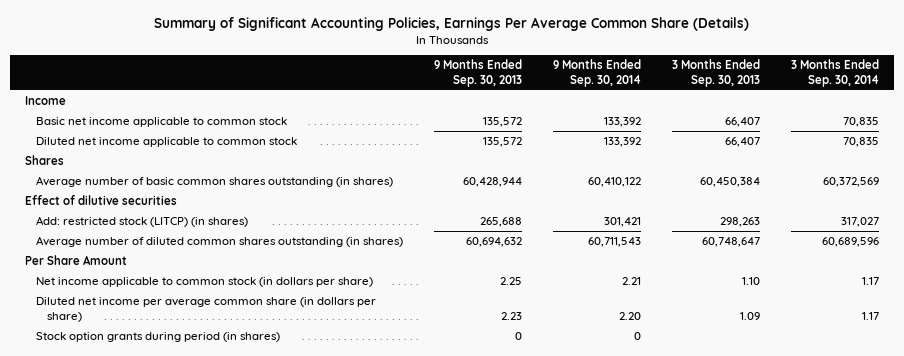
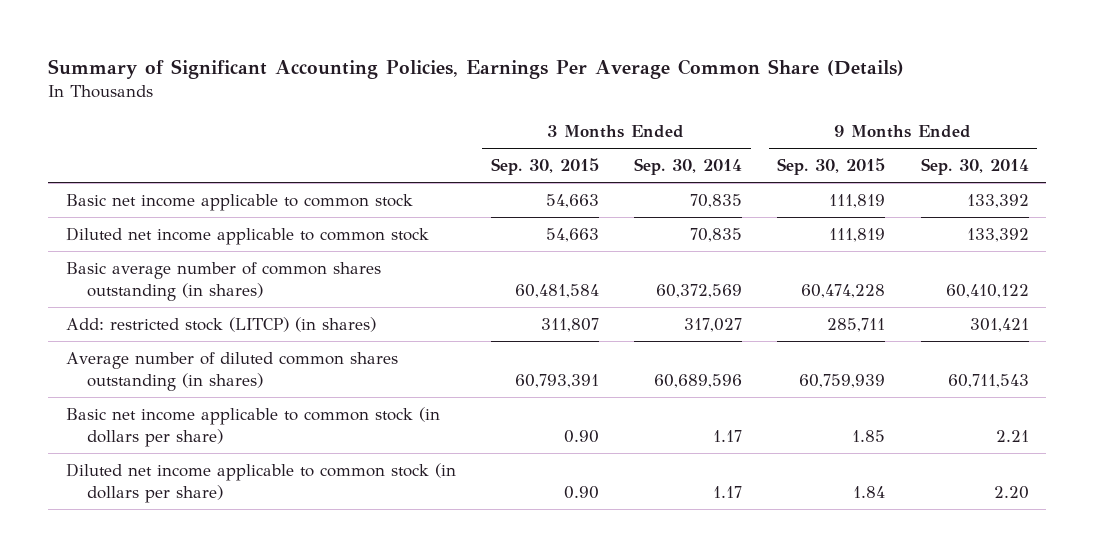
[433,59,522,88] 9 Months Ended Sep. 30, 2013 -> none
[671,59,760,88] 3 Months Ended Sep. 30, 2013 -> none
none -> [490,158,599,176] Sep. 30, 2015
none -> [777,158,886,176] Sep. 30, 2015
[25,95,67,105] Income -> none
[25,154,65,165] Shares -> none
[25,194,178,205] Effect of dilutive securities -> none
[36,175,394,187] Average number of basic common shares outstanding (in shares) -> [65,261,381,301] Basic average number of common shares outstanding (in shares)
[25,254,128,265] Per Share Amount -> none
[36,331,281,342] Stock option grants during period (in shares) -> none
[36,276,374,287] Net income applicable to common stock (in dollars per share) -> [65,406,440,447] Basic net income applicable to common stock (in dollars per share)
[36,296,377,322] Diluted net income per average common share (in dollars per share) -> [65,462,456,503] Diluted net income applicable to common stock (in dollars per share)

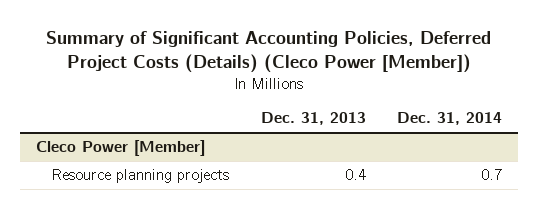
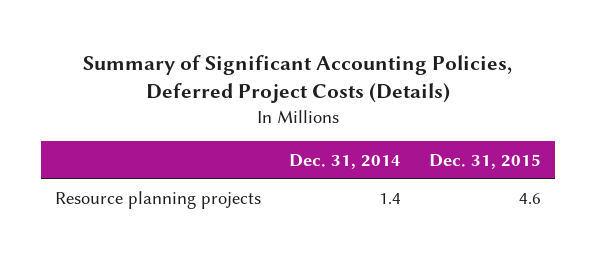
[46,31,492,74] Summary of Significant Accounting Policies, Deferred Project Costs (Details) (Cleco Power [Member]) -> [83,54,513,104] Summary of Significant Accounting Policies, Deferred Project Costs (Details)
[260,112,366,126] Dec. 31, 2013 -> none
none -> [428,153,541,169] Dec. 31, 2015
[36,140,206,157] Cleco Power [Member] -> none
[481,169,503,181] 0.7 -> [379,192,402,204] 1.4

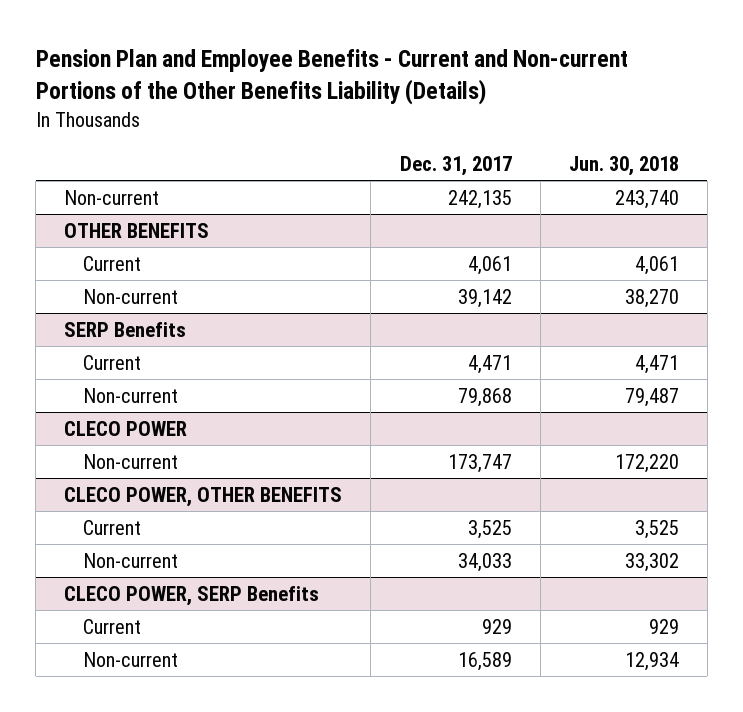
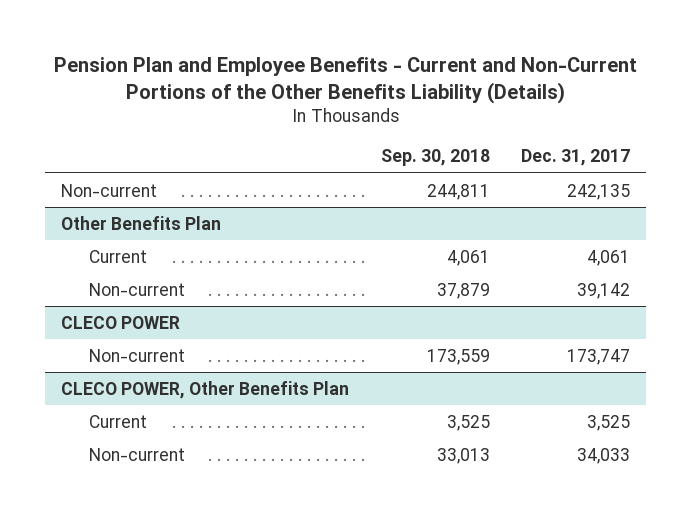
[35,49,628,106] Pension Plan and Employee Benefits - Current and Non-current Portions of the Other Benefits Liability (Details) -> [53,57,637,105] Pension Plan and Employee Benefits - Current and Non-Current Portions of the Other Benefits Liability (Details)
[568,156,679,177] Jun. 30, 2018 -> none
none -> [380,149,490,167] Sep. 30, 2018
[64,222,210,238] OTHER BENEFITS -> [61,215,222,230] Other Benefits Plan
[64,321,187,337] SERP Benefits -> none
[83,354,142,370] Current -> none
[83,387,179,403] Non-current -> none
[64,486,343,507] CLECO POWER, OTHER BENEFITS -> [61,380,350,399] CLECO POWER, Other Benefits Plan
[64,585,320,606] CLECO POWER, SERP Benefits -> none
[83,618,142,634] Current -> none
[83,651,179,667] Non-current -> none

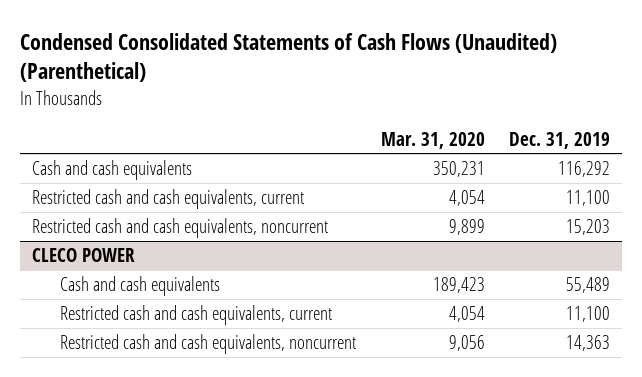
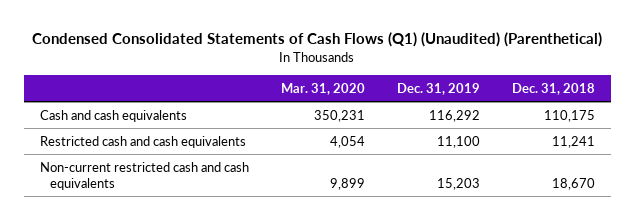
[20,32,558,83] Condensed Consolidated Statements of Cash Flows (Unaudited) (Parenthetical) -> [32,32,603,48] Condensed Consolidated Statements of Cash Flows (Q1) (Unaudited) (Parenthetical)
none -> [512,82,596,95] Dec. 31, 2018
[32,248,136,263] CLECO POWER -> none
[60,276,221,297] Cash and cash equivalents -> none
[60,305,333,326] Restricted cash and cash equivalents, current -> none
[60,334,357,355] Restricted cash and cash equivalents, noncurrent -> none
[32,189,305,210] Restricted cash and cash equivalents, current -> [39,135,246,148] Restricted cash and cash equivalents
[32,218,329,239] Restricted cash and cash equivalents, noncurrent -> [39,161,249,191] Non-current restricted cash and cash equivalents

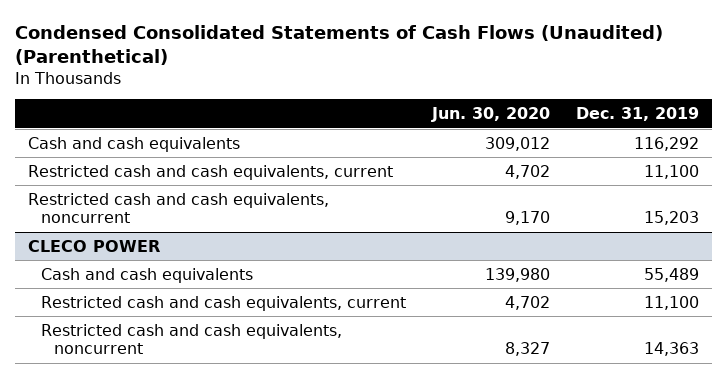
[32,32,603,48] Condensed Consolidated Statements of Cash Flows (Q1) (Unaudited) (Parenthetical) -> [14,24,663,65] Condensed Consolidated Statements of Cash Flows (Unaudited) (Parenthetical)
[280,82,365,95] Mar. 31, 2020 -> none
[512,82,596,95] Dec. 31, 2018 -> none
none -> [431,107,551,123] Jun. 30, 2020
[39,135,246,148] Restricted cash and cash equivalents -> [27,164,393,180] Restricted cash and cash equivalents, current
[39,161,249,191] Non-current restricted cash and cash equivalents -> [27,192,329,224] Restricted cash and cash equivalents, noncurrent
none -> [27,239,160,252] CLECO POWER
none -> [40,267,253,283] Cash and cash equivalents
none -> [40,295,406,311] Restricted cash and cash equivalents, current
none -> [40,323,342,355] Restricted cash and cash equivalents, noncurrent

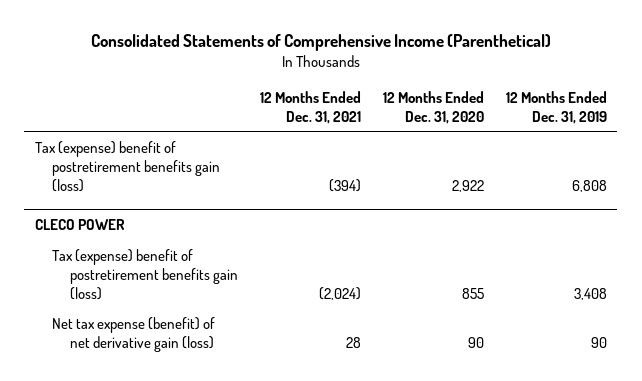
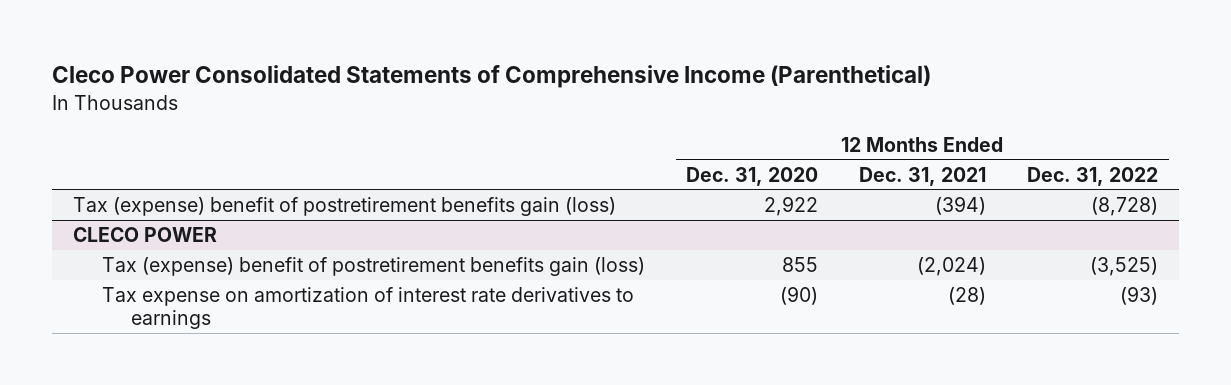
[90,34,551,52] Consolidated Statements of Comprehensive Income (Parenthetical) -> [52,65,932,89] Cleco Power Consolidated Statements of Comprehensive Income (Parenthetical)
[505,90,607,124] 12 Months Ended Dec. 31, 2019 -> none
none -> [1027,166,1159,186] Dec. 31, 2022
[52,316,216,352] Net tax expense (benefit) of net derivative gain (loss) -> [102,287,635,330] Tax expense on amortization of interest rate derivatives to earnings
[345,336,361,348] 28 -> [948,287,987,306] (28)
[467,336,484,348] 90 -> [780,286,819,306] (90)

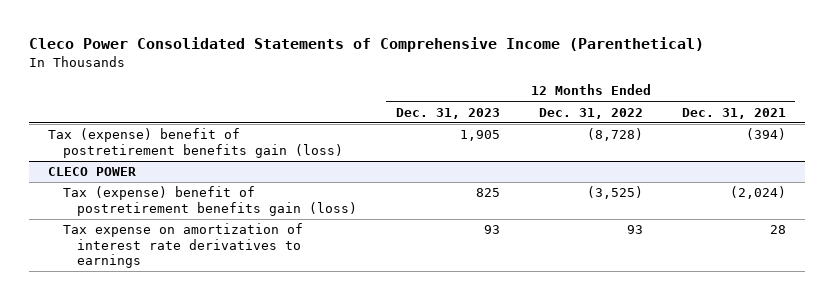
[686,166,819,186] Dec. 31, 2020 -> none
none -> [396,107,501,119] Dec. 31, 2023
[948,287,987,306] (28) -> [769,225,786,235] 28
[1120,286,1159,306] (93) -> [626,225,643,235] 93

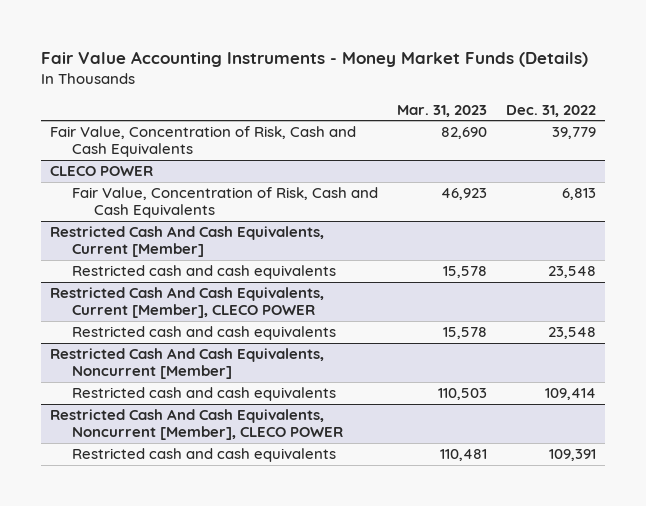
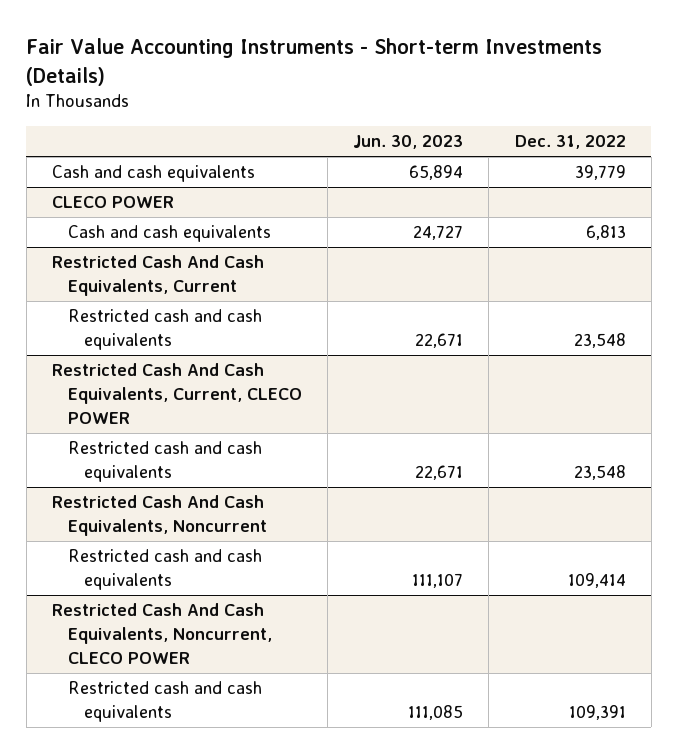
[40,50,588,67] Fair Value Accounting Instruments - Money Market Funds (Details) -> [26,38,603,86] Fair Value Accounting Instruments - Short-term Investments (Details)
[396,104,487,117] Mar. 31, 2023 -> none
none -> [353,135,464,150] Jun. 30, 2023
[50,126,357,158] Fair Value, Concentration of Risk, Cash and Cash Equivalents -> [51,165,255,183] Cash and cash equivalents
[72,187,379,219] Fair Value, Concentration of Risk, Cash and Cash Equivalents -> [67,225,271,243] Cash and cash equivalents
[50,226,325,258] Restricted Cash And Cash Equivalents, Current [Member] -> [51,255,264,297] Restricted Cash And Cash Equivalents, Current
[50,287,325,319] Restricted Cash And Cash Equivalents, Current [Member], CLECO POWER -> [51,363,302,424] Restricted Cash And Cash Equivalents, Current, CLECO POWER
[50,348,325,380] Restricted Cash And Cash Equivalents, Noncurrent [Member] -> [51,495,267,537] Restricted Cash And Cash Equivalents, Noncurrent
[50,409,344,441] Restricted Cash And Cash Equivalents, Noncurrent [Member], CLECO POWER -> [51,603,272,664] Restricted Cash And Cash Equivalents, Noncurrent, CLECO POWER

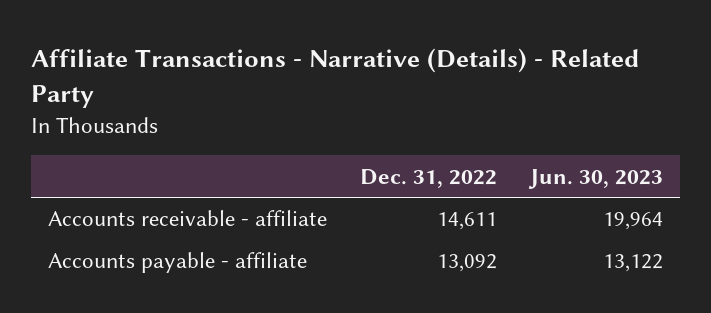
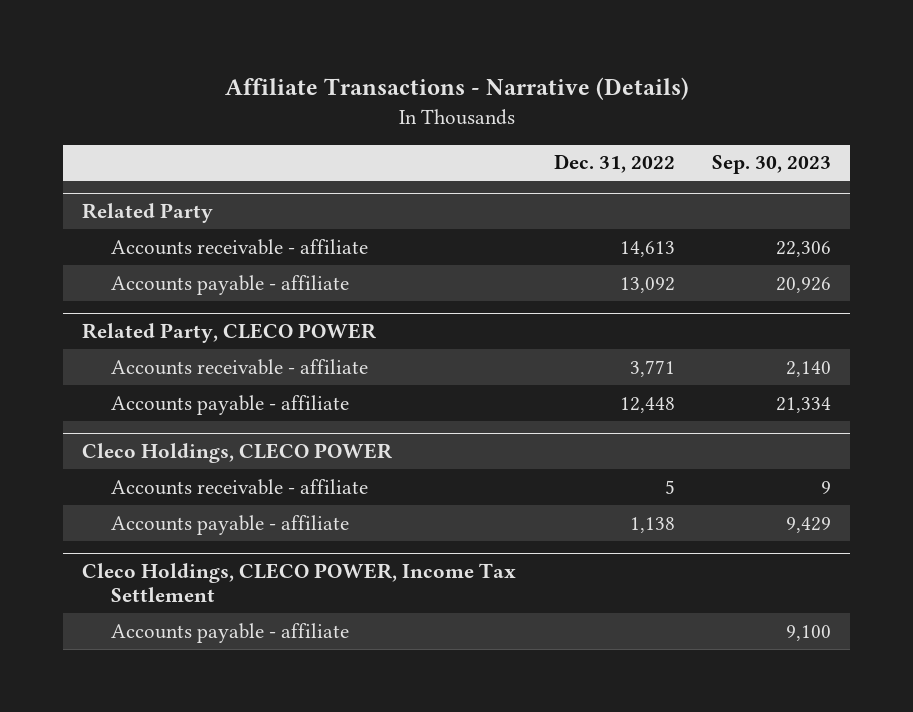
[31,47,640,108] Affiliate Transactions - Narrative (Details) - Related Party -> [224,77,689,101] Affiliate Transactions - Narrative (Details)
[528,168,664,189] Jun. 30, 2023 -> none
none -> [712,155,832,175] Sep. 30, 2023
none -> [81,202,213,223] Related Party
[437,212,498,231] 14,611 -> [619,240,675,257] 14,613
none -> [81,322,376,343] Related Party, CLECO POWER
none -> [110,358,368,375] Accounts receivable - affiliate
none -> [110,394,349,415] Accounts payable - affiliate
none -> [81,442,392,463] Cleco Holdings, CLECO POWER
none -> [110,478,368,495] Accounts receivable - affiliate
none -> [110,514,349,535] Accounts payable - affiliate
none -> [81,562,516,602] Cleco Holdings, CLECO POWER, Income Tax Settlement
none -> [110,622,349,643] Accounts payable - affiliate

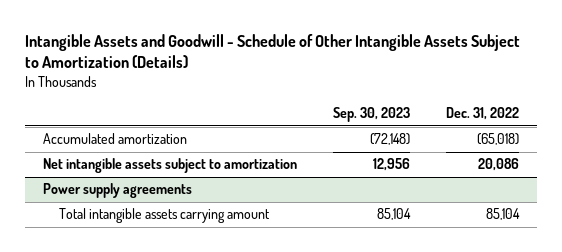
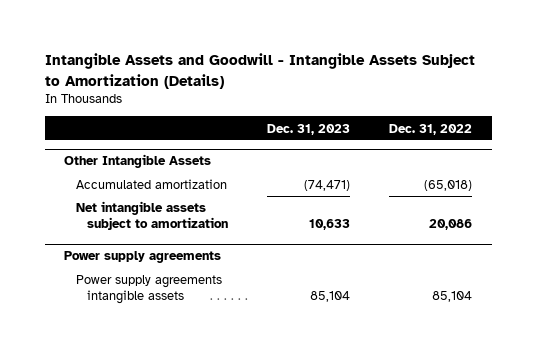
[25,33,521,69] Intangible Assets and Goodwill - Schedule of Other Intangible Assets Subject to Amortization (Details) -> [44,53,475,89] Intangible Assets and Goodwill - Intangible Assets Subject to Amortization (Details)
[332,107,410,123] Sep. 30, 2023 -> none
none -> [267,123,351,135] Dec. 31, 2023
none -> [64,154,212,169] Other Intangible Assets
[58,208,270,224] Total intangible assets carrying amount -> [75,275,222,305] Power supply agreements intangible assets

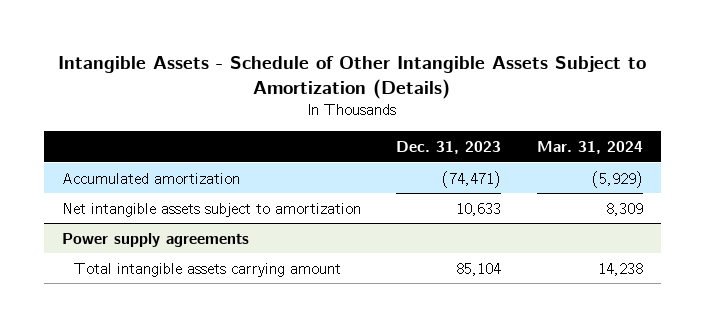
[44,53,475,89] Intangible Assets and Goodwill - Intangible Assets Subject to Amortization (Details) -> [58,55,647,99] Intangible Assets - Schedule of Other Intangible Assets Subject to Amortization (Details)
[389,123,473,135] Dec. 31, 2022 -> none
none -> [536,141,643,155] Mar. 31, 2024
[64,154,212,169] Other Intangible Assets -> none
[75,275,222,305] Power supply agreements intangible assets -> [73,262,341,277] Total intangible assets carrying amount

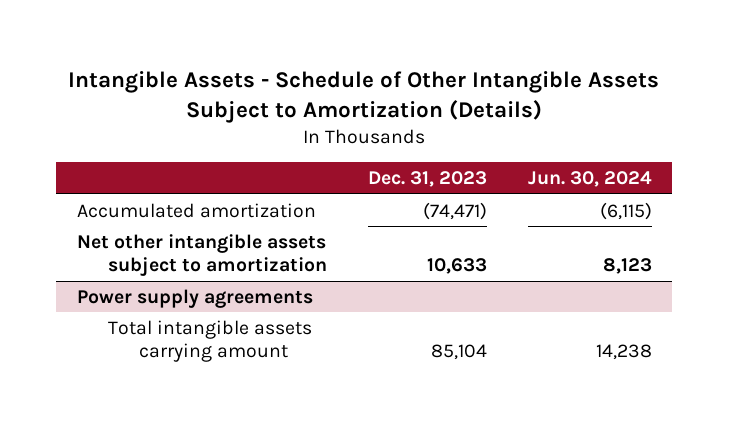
[536,141,643,155] Mar. 31, 2024 -> none
none -> [527,171,652,188] Jun. 30, 2024
[61,202,361,217] Net intangible assets subject to amortization -> [76,233,327,277] Net other intangible assets subject to amortization

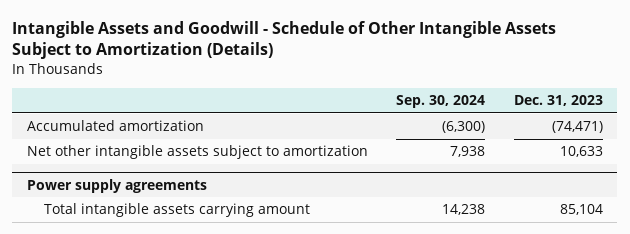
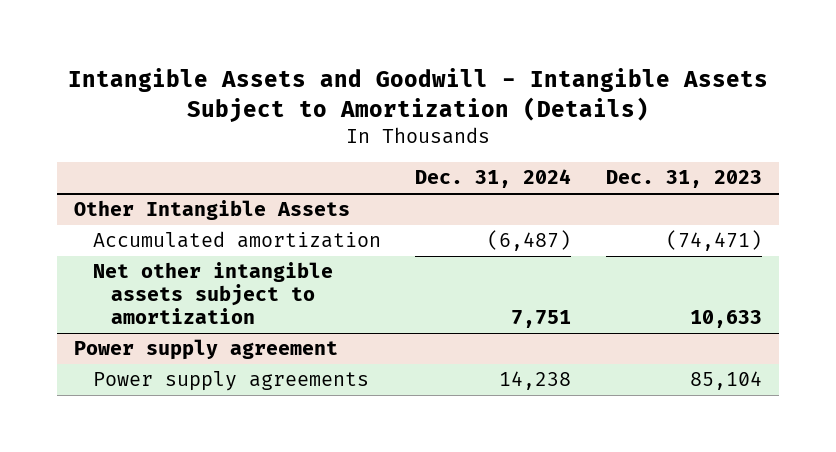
[12,20,557,60] Intangible Assets and Goodwill - Schedule of Other Intangible Assets Subject to Amortization (Details) -> [68,67,769,123] Intangible Assets and Goodwill - Intangible Assets Subject to Amortization (Details)
[396,95,486,109] Sep. 30, 2024 -> none
none -> [415,169,572,189] Dec. 31, 2024
none -> [74,200,351,221] Other Intangible Assets
[26,178,207,193] Power supply agreements -> [74,339,339,361] Power supply agreement
[44,203,311,218] Total intangible assets carrying amount -> [92,371,369,392] Power supply agreements

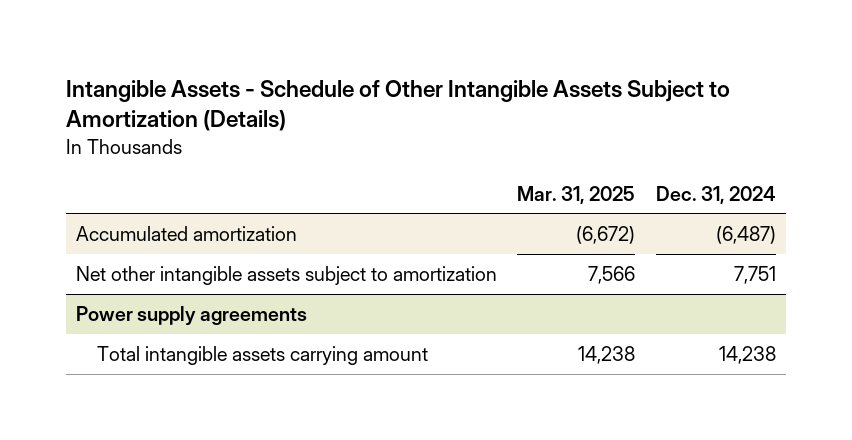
[68,67,769,123] Intangible Assets and Goodwill - Intangible Assets Subject to Amortization (Details) -> [66,79,731,132] Intangible Assets - Schedule of Other Intangible Assets Subject to Amortization (Details)
[606,170,763,189] Dec. 31, 2023 -> none
none -> [517,185,636,204] Mar. 31, 2025
[74,200,351,221] Other Intangible Assets -> none
[74,339,339,361] Power supply agreement -> [76,306,308,326] Power supply agreements
[92,371,369,392] Power supply agreements -> [96,346,428,366] Total intangible assets carrying amount

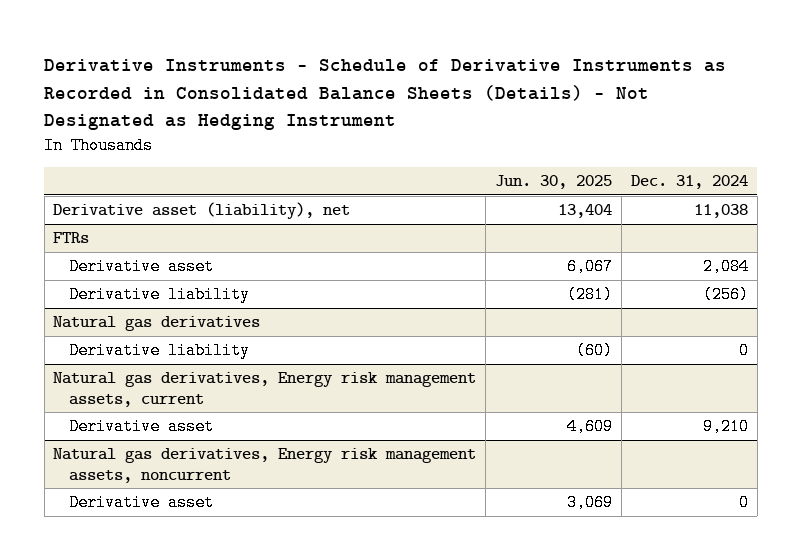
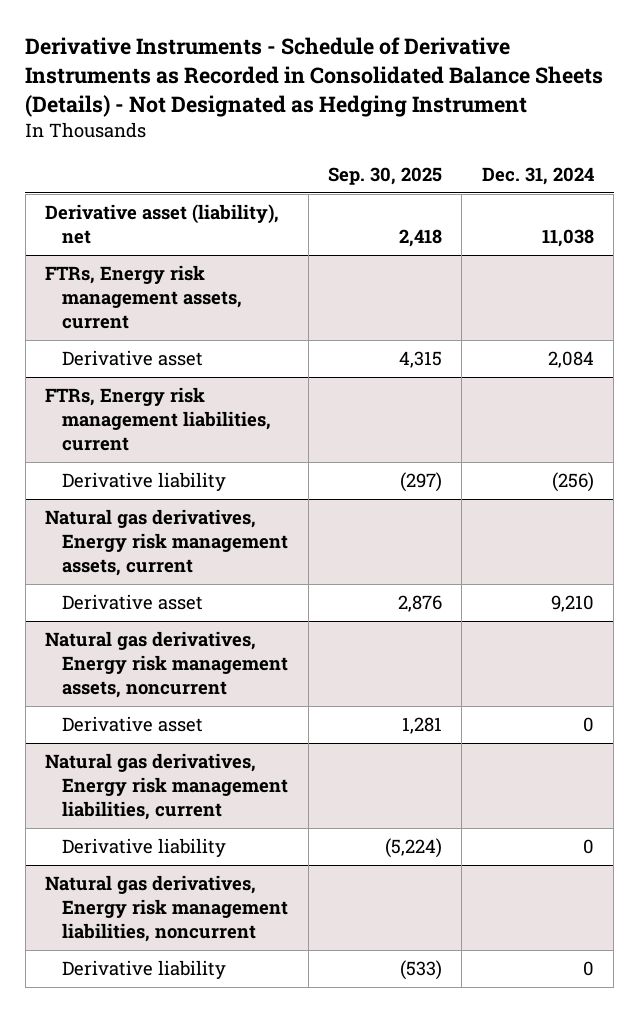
[495,175,613,190] Jun. 30, 2025 -> none
none -> [327,167,442,186] Sep. 30, 2025
[53,232,90,244] FTRs -> none
none -> [45,265,243,329] FTRs, Energy risk management assets, current
none -> [45,387,272,451] FTRs, Energy risk management liabilities, current
[53,316,261,332] Natural gas derivatives -> none
[68,342,250,360] Derivative liability -> none
none -> [45,753,289,820] Natural gas derivatives, Energy risk management liabilities, current
none -> [62,838,227,858] Derivative liability
none -> [45,875,289,942] Natural gas derivatives, Energy risk management liabilities, noncurrent
none -> [62,960,227,980] Derivative liability

